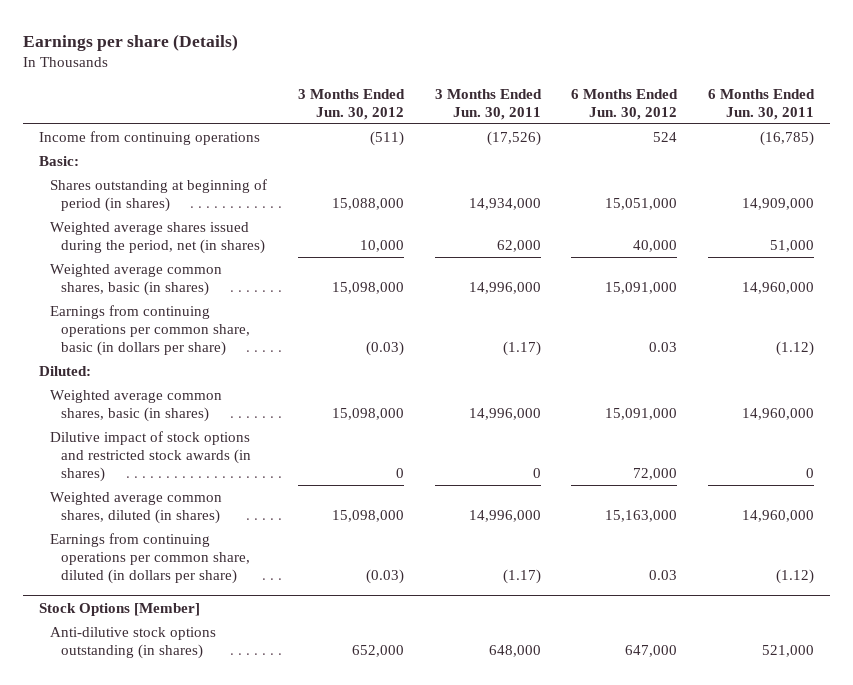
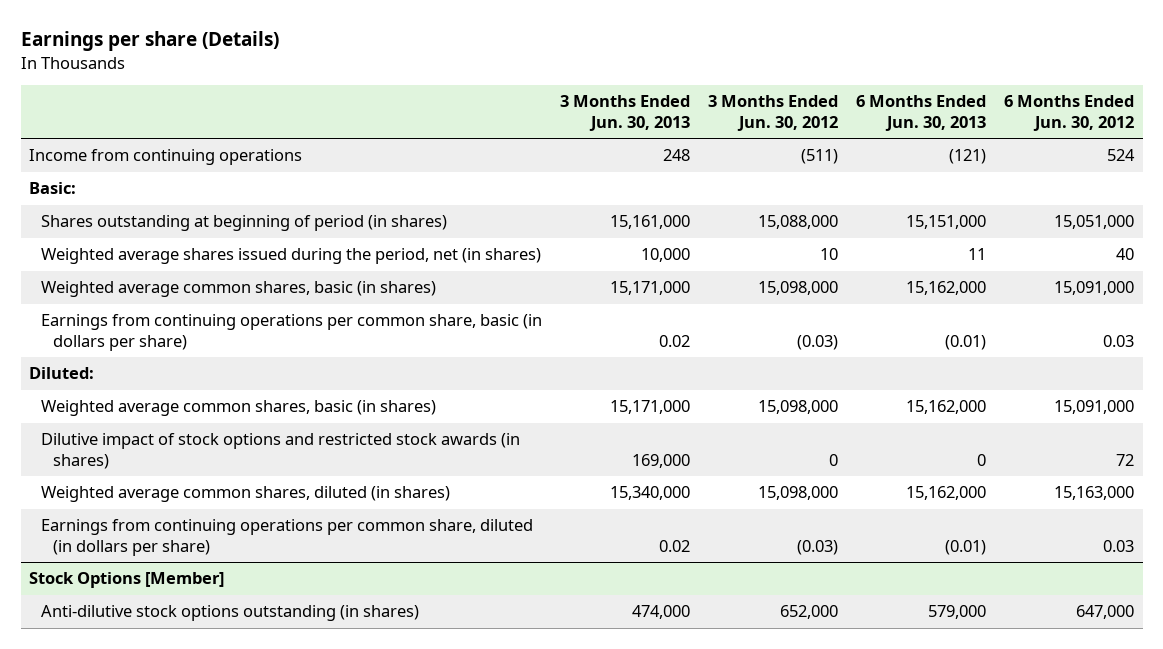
[434,88,542,120] 3 Months Ended Jun. 30, 2011 -> none
[708,88,816,120] 6 Months Ended Jun. 30, 2011 -> none
none -> [560,95,691,132] 3 Months Ended Jun. 30, 2013
none -> [855,95,986,132] 6 Months Ended Jun. 30, 2013
[359,239,404,252] 10,000 -> [819,248,838,261] 10
[633,239,678,252] 40,000 -> [1115,248,1134,261] 40
[633,467,678,480] 72,000 -> [1115,453,1134,466] 72

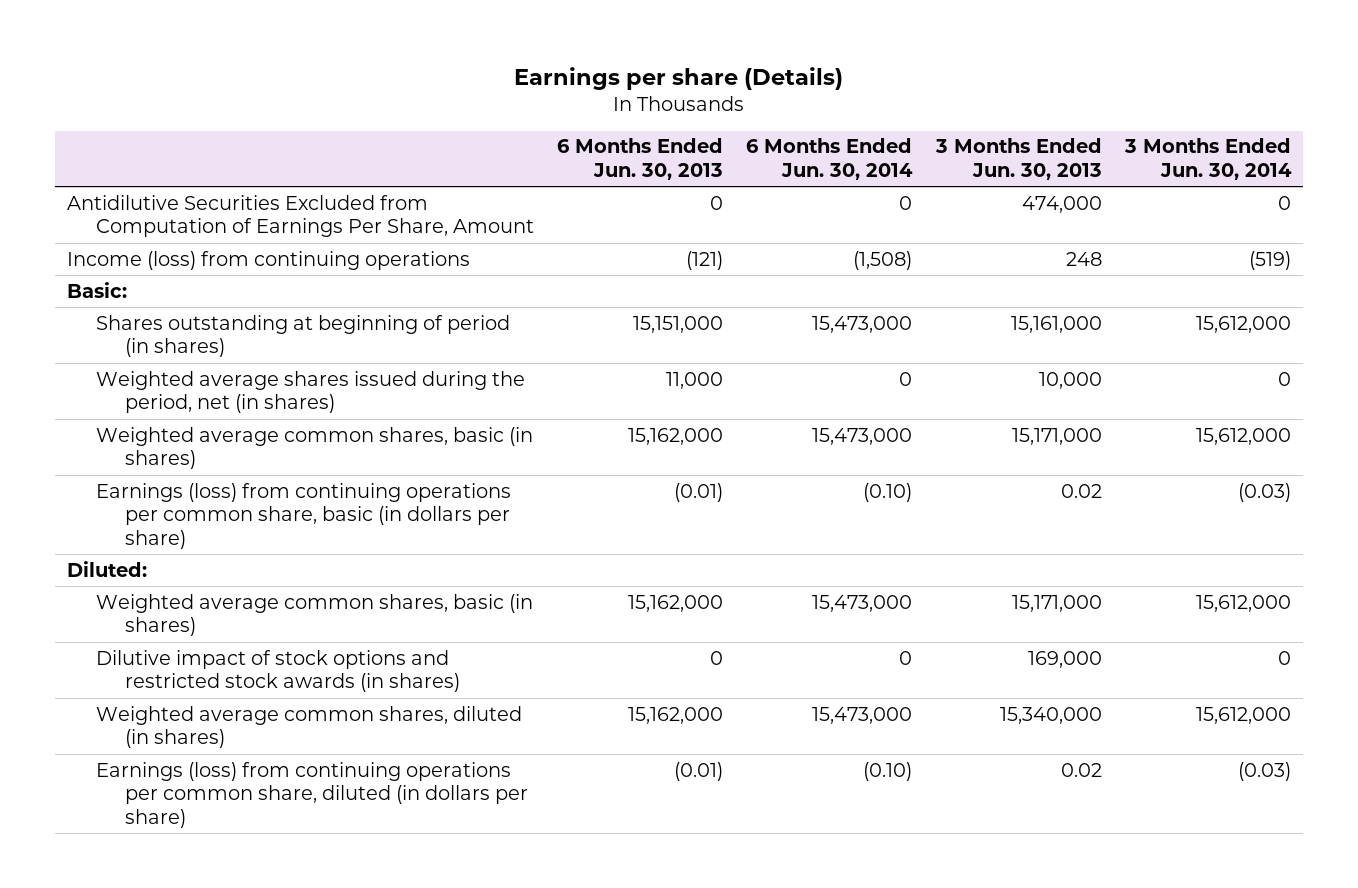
[707,95,838,132] 3 Months Ended Jun. 30, 2012 -> none
[1003,95,1134,132] 6 Months Ended Jun. 30, 2012 -> none
none -> [746,138,914,181] 6 Months Ended Jun. 30, 2014
none -> [1123,138,1292,181] 3 Months Ended Jun. 30, 2014
none -> [66,194,534,238] Antidilutive Securities Excluded from Computation of Earnings Per Share, Amount
[29,149,303,166] Income from continuing operations -> [66,250,470,270] Income (loss) from continuing operations
[967,248,986,261] 11 -> [666,371,724,389] 11,000
[41,314,543,351] Earnings from continuing operations per common share, basic (in dollars per share) -> [95,482,511,550] Earnings (loss) from continuing operations per common share, basic (in dollars per share)
[29,572,225,589] Stock Options [Member] -> none
[41,605,420,622] Anti-dilutive stock options outstanding (in shares) -> none
[41,519,534,556] Earnings from continuing operations per common share, diluted (in dollars per share) -> [95,761,528,829] Earnings (loss) from continuing operations per common share, diluted (in dollars per share)

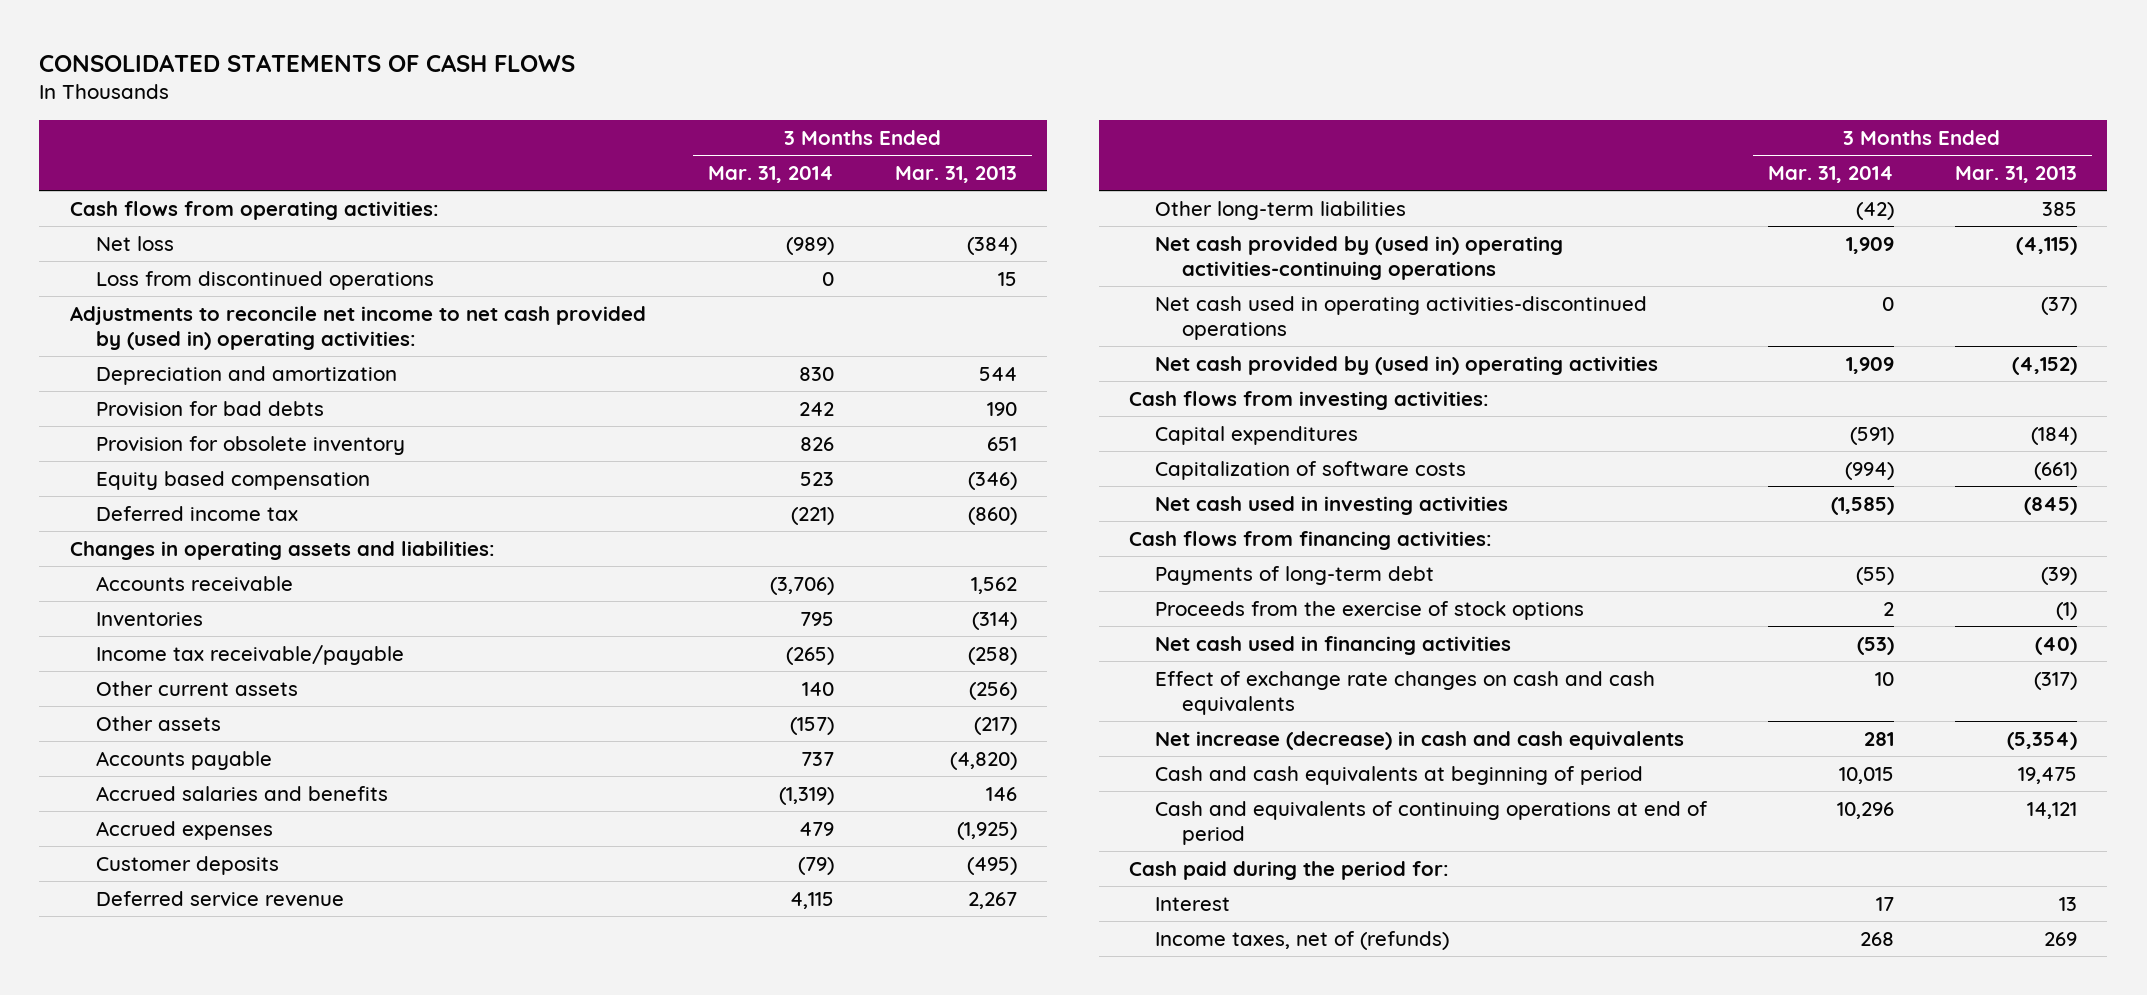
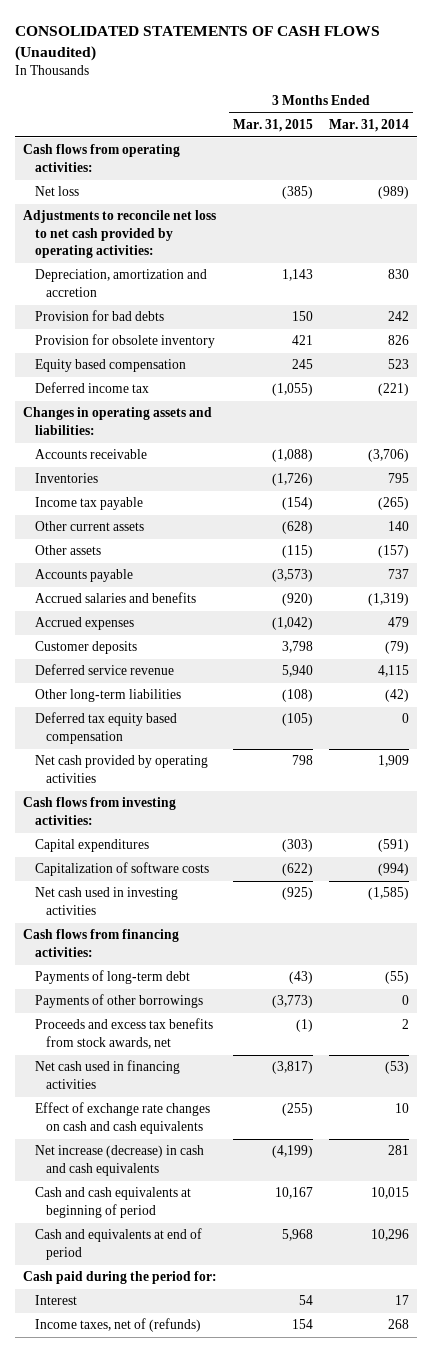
[39,53,576,72] CONSOLIDATED STATEMENTS OF CASH FLOWS -> [15,25,381,61] CONSOLIDATED STATEMENTS OF CASH FLOWS (Unaudited)
[895,165,1018,183] Mar. 31, 2013 -> none
none -> [233,118,314,132] Mar. 31, 2015
[95,270,434,290] Loss from discontinued operations -> none
[69,305,646,351] Adjustments to reconcile net income to net cash provided by (used in) operating activities: -> [23,210,217,259] Adjustments to reconcile net loss to net cash provided by operating activities:
[95,365,397,385] Depreciation and amortization -> [34,269,207,297] Depreciation, amortization and accretion
[95,644,404,665] Income tax receivable/payable -> [34,497,143,511] Income tax payable
[1155,235,1564,281] Net cash provided by (used in) operating activities-continuing operations -> none
[1155,295,1648,341] Net cash used in operating activities-discontinued operations -> none
none -> [34,712,177,744] Deferred tax equity based compensation
[1155,355,1659,375] Net cash provided by (used in) operating activities -> [34,755,208,783] Net cash provided by operating activities
[1155,600,1585,620] Proceeds from the exercise of stock options -> none
none -> [34,994,203,1009] Payments of other borrowings
none -> [34,1018,213,1049] Proceeds and excess tax benefits from stock awards, net
[1155,800,1709,846] Cash and equivalents of continuing operations at end of period -> [34,1228,202,1260] Cash and equivalents at end of period

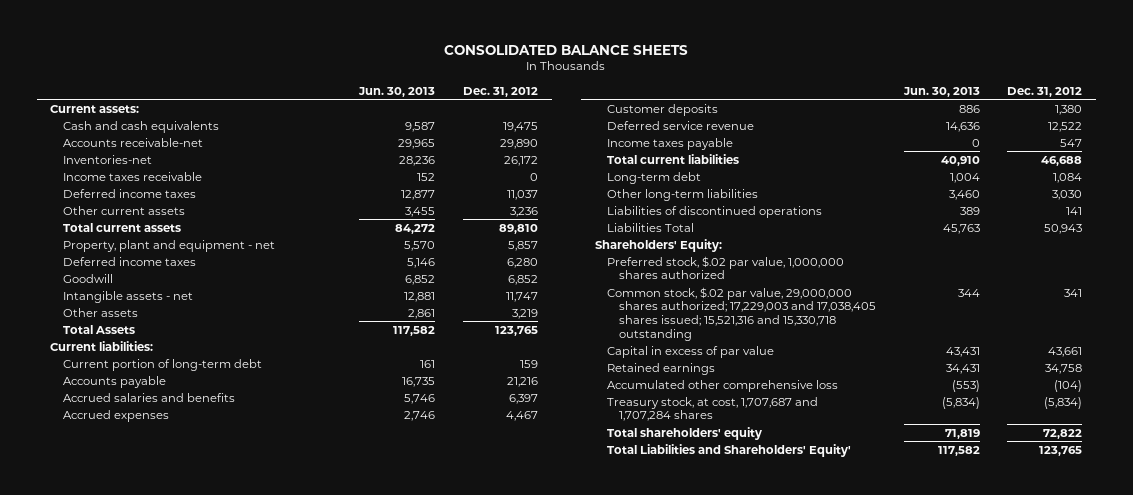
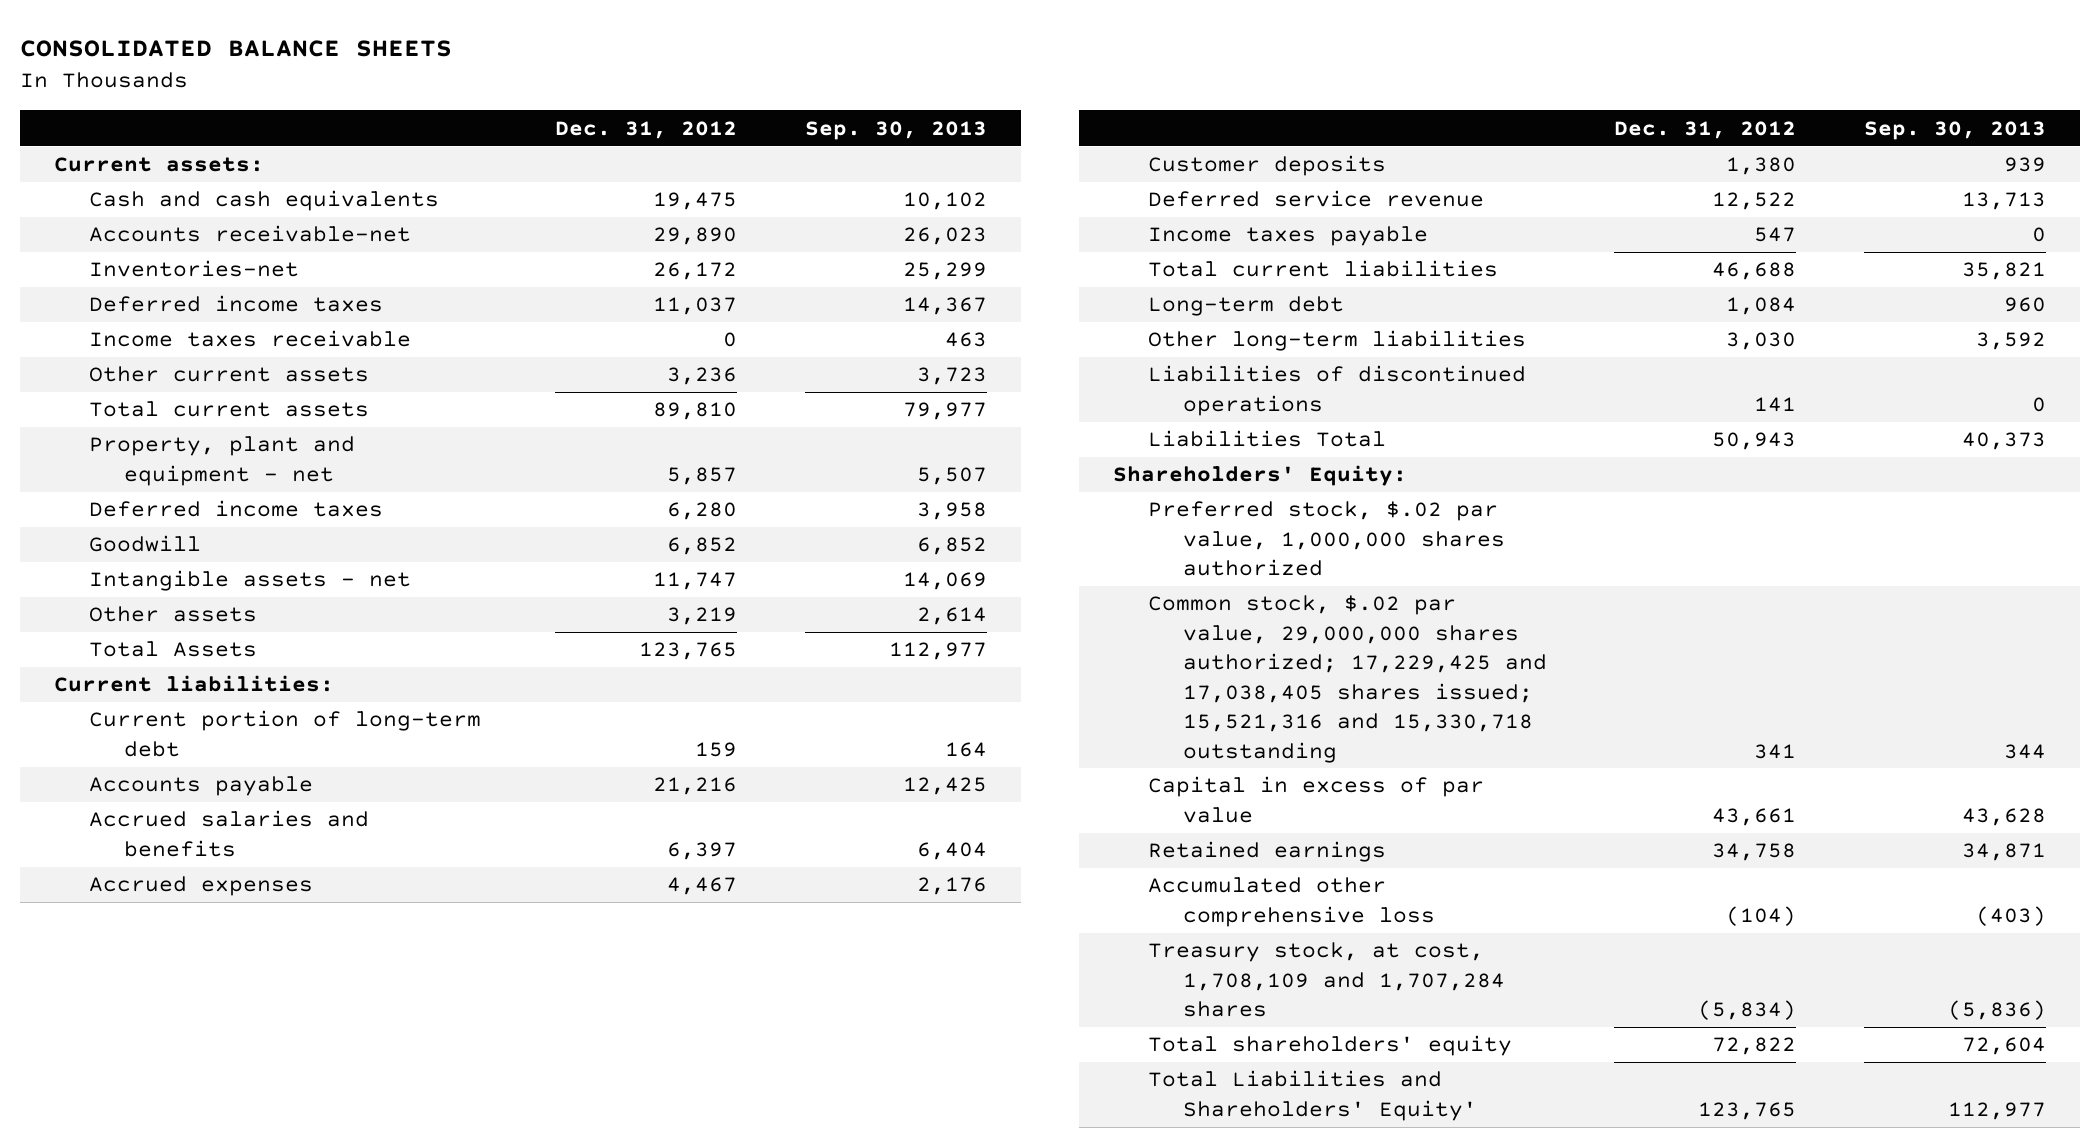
[358,86,436,97] Jun. 30, 2013 -> none
none -> [805,120,988,140] Sep. 30, 2013
[62,171,202,181] Income taxes receivable -> [88,330,411,348] Income taxes receivable
[606,286,877,341] Common stock, $.02 par value, 29,000,000 shares authorized; 17,229,003 and 17,038,405 shares issued; 15,521,316 and 15,330,718 outstanding -> [1147,595,1547,763] Common stock, $.02 par value, 29,000,000 shares authorized; 17,229,425 and 17,038,405 shares issued; 15,521,316 and 15,330,718 outstanding
[606,396,818,422] Treasury stock, at cost, 1,707,687 and 1,707,284 shares -> [1147,942,1505,1018] Treasury stock, at cost, 1,708,109 and 1,707,284 shares

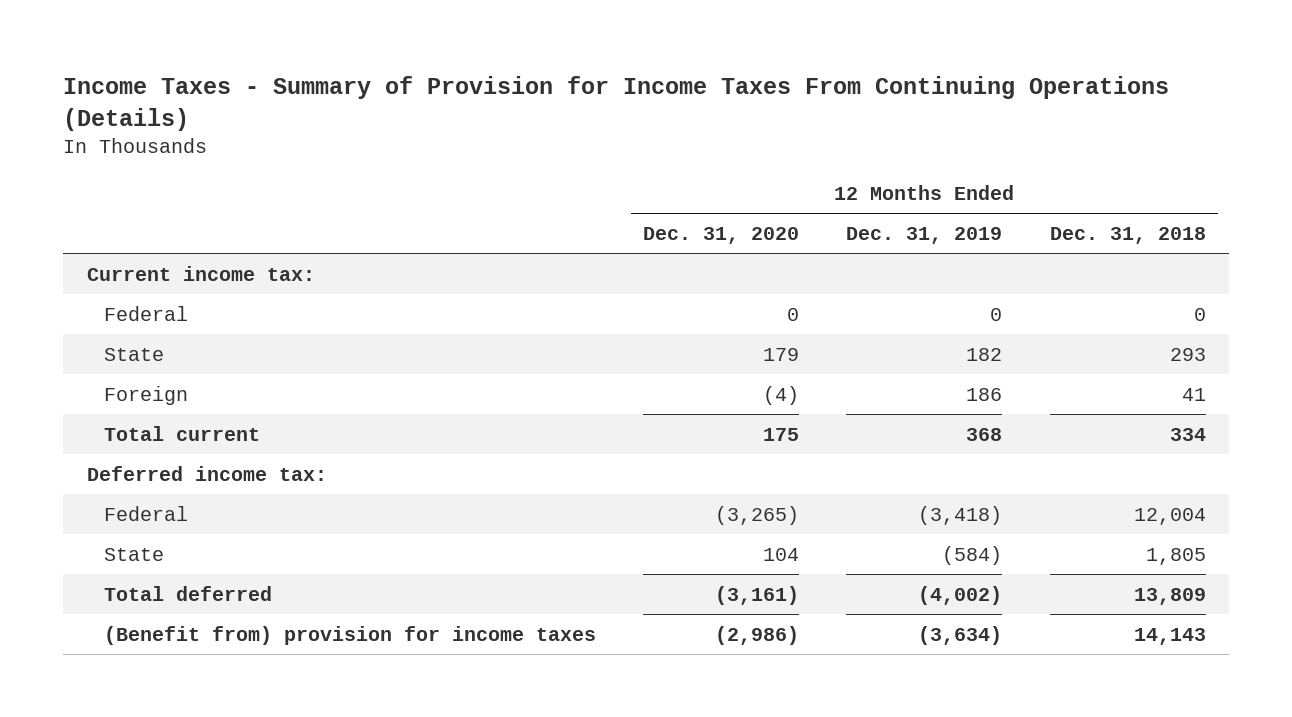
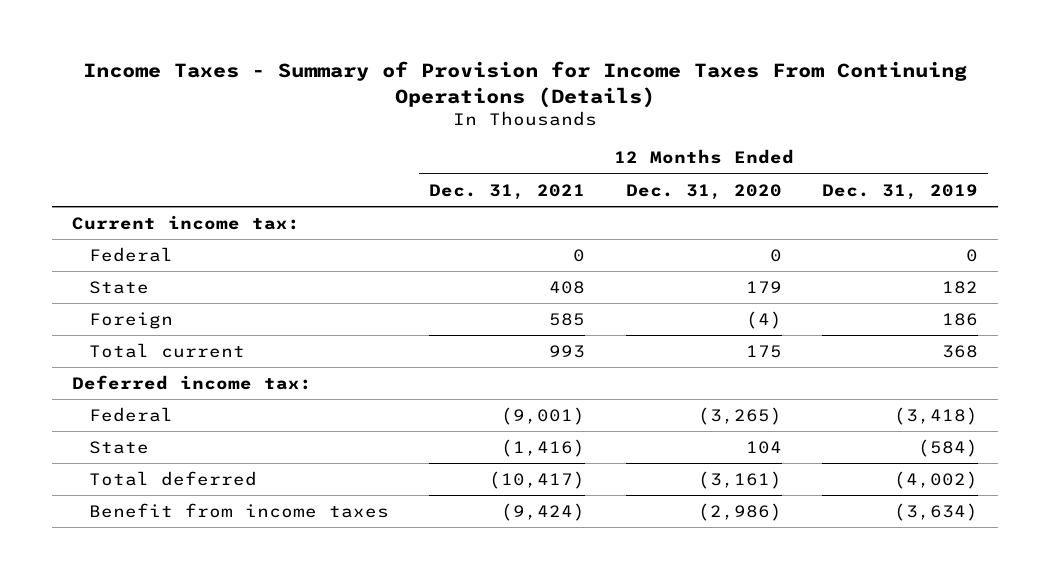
[1049,226,1206,244] Dec. 31, 2018 -> none
none -> [429,183,586,200] Dec. 31, 2021
[103,625,596,645] (Benefit from) provision for income taxes -> [89,502,390,518] Benefit from income taxes

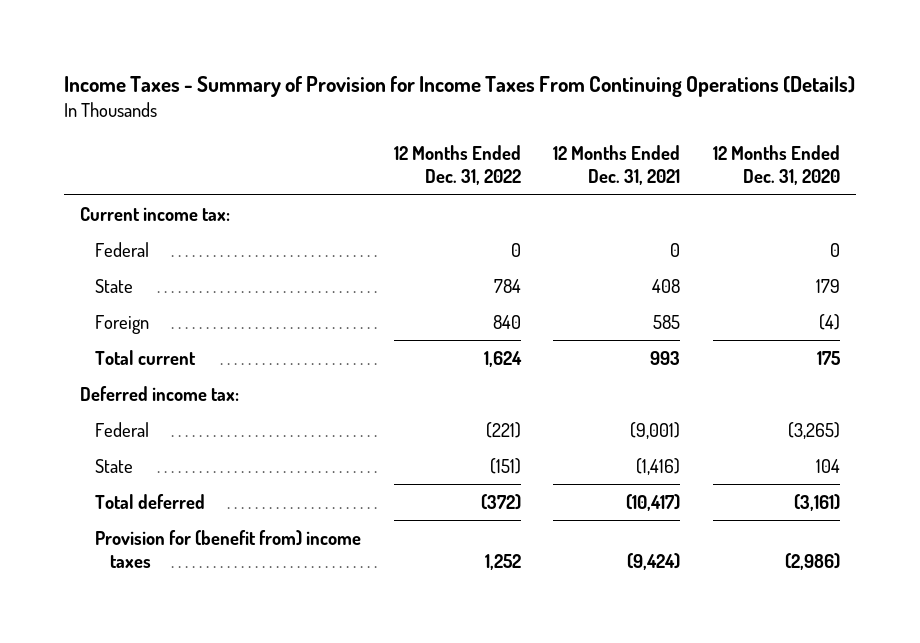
[821,183,978,200] Dec. 31, 2019 -> none
none -> [393,145,521,186] 12 Months Ended Dec. 31, 2022
[89,502,390,518] Benefit from income taxes -> [94,529,361,568] Provision for (benefit from) income taxes

